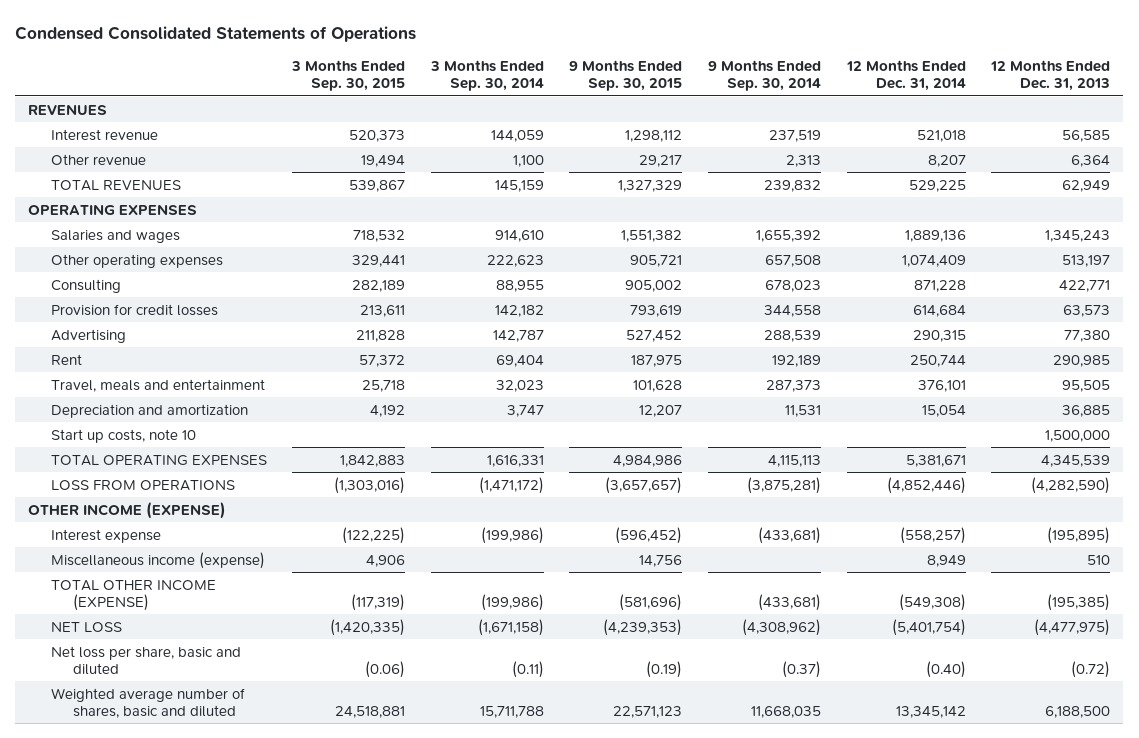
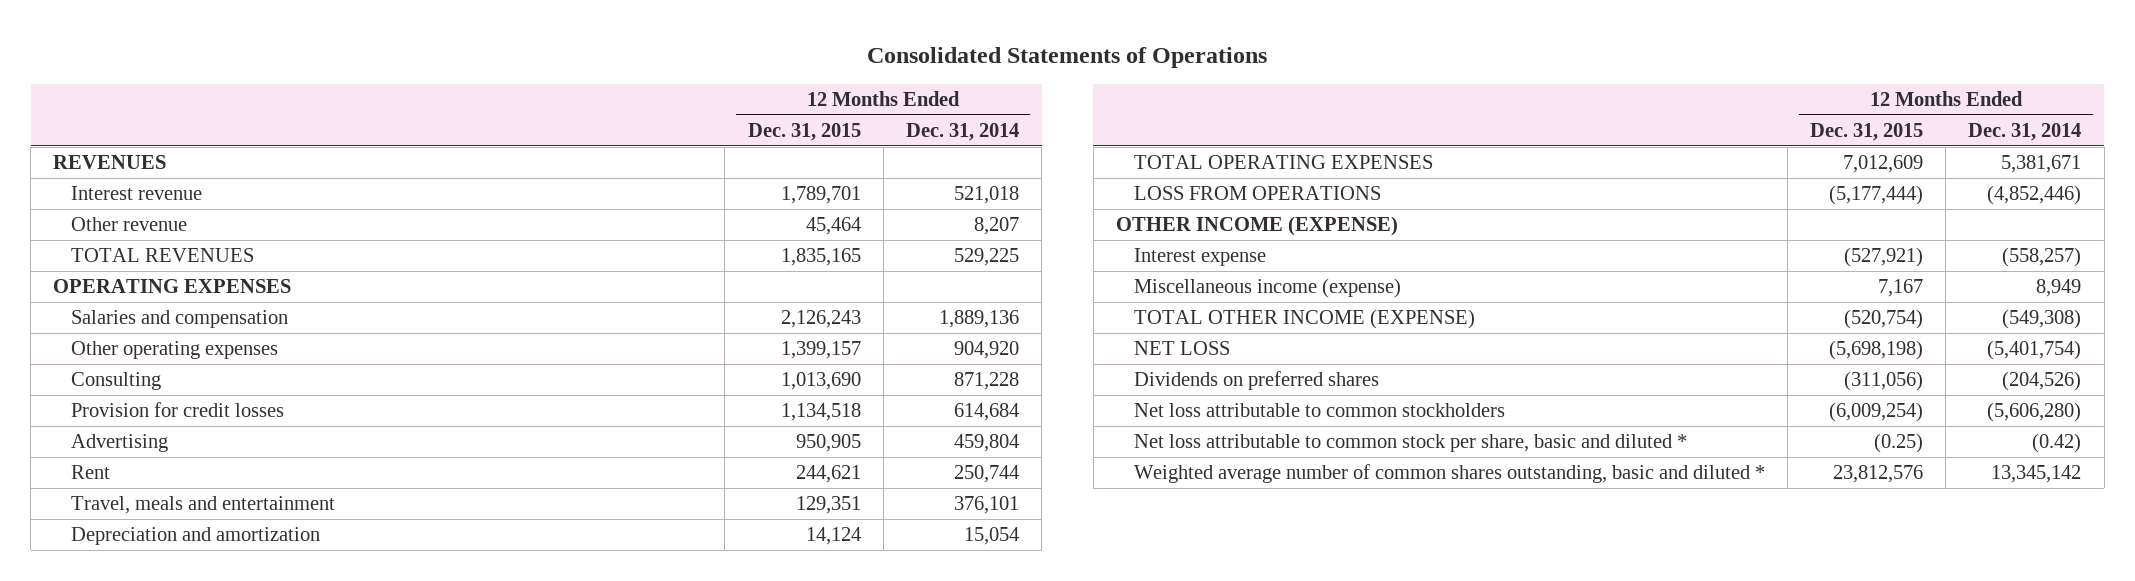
[15,25,417,42] Condensed Consolidated Statements of Operations -> [867,47,1268,69] Consolidated Statements of Operations
[291,60,406,92] 3 Months Ended Sep. 30, 2015 -> none
[429,60,544,92] 3 Months Ended Sep. 30, 2014 -> none
[569,60,683,92] 9 Months Ended Sep. 30, 2015 -> none
[708,60,822,92] 9 Months Ended Sep. 30, 2014 -> none
[990,60,1111,92] 12 Months Ended Dec. 31, 2013 -> none
none -> [747,123,861,142] Dec. 31, 2015
[50,229,180,243] Salaries and wages -> [71,310,289,329] Salaries and compensation
[901,254,966,267] 1,074,409 -> [953,341,1019,360] 904,920
[912,329,966,342] 290,315 -> [953,434,1019,453] 459,804
[50,428,196,443] Start up costs, note 10 -> none
none -> [1133,371,1379,391] Dividends on preferred shares
none -> [1133,403,1505,418] Net loss attributable to common stockholders
[50,645,241,675] Net loss per share, basic and diluted -> [1133,434,1687,453] Net loss attributable to common stock per share, basic and diluted *
[925,660,966,678] (0.40) -> [2032,433,2082,454] (0.42)
[50,687,245,718] Weighted average number of shares, basic and diluted -> [1133,464,1765,484] Weighted average number of common shares outstanding, basic and diluted *

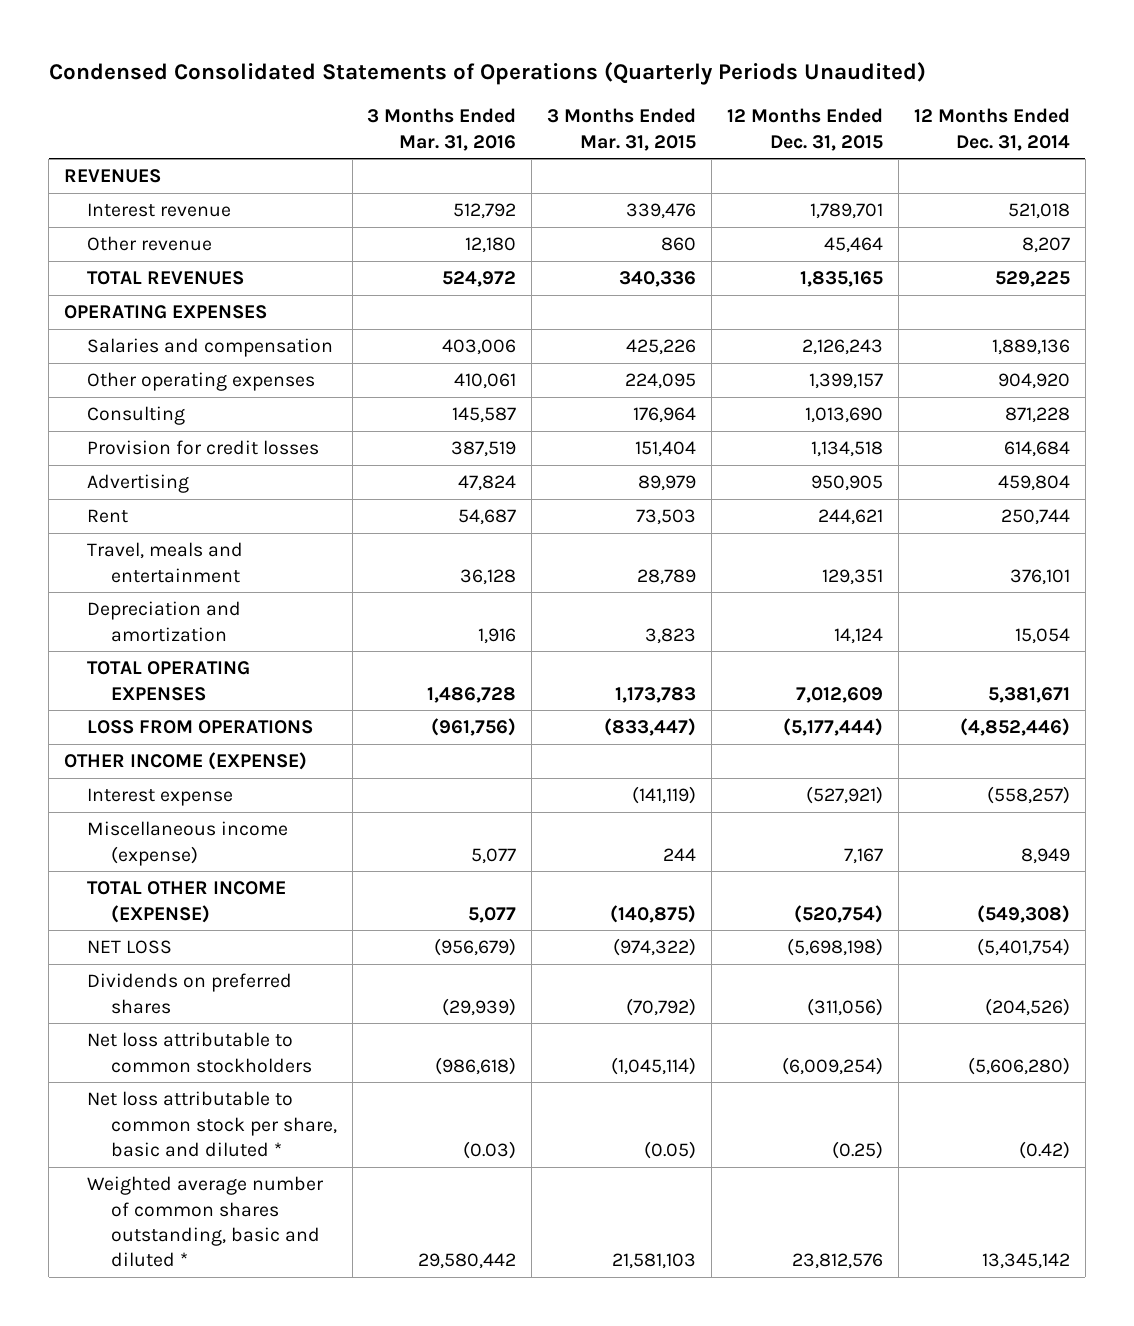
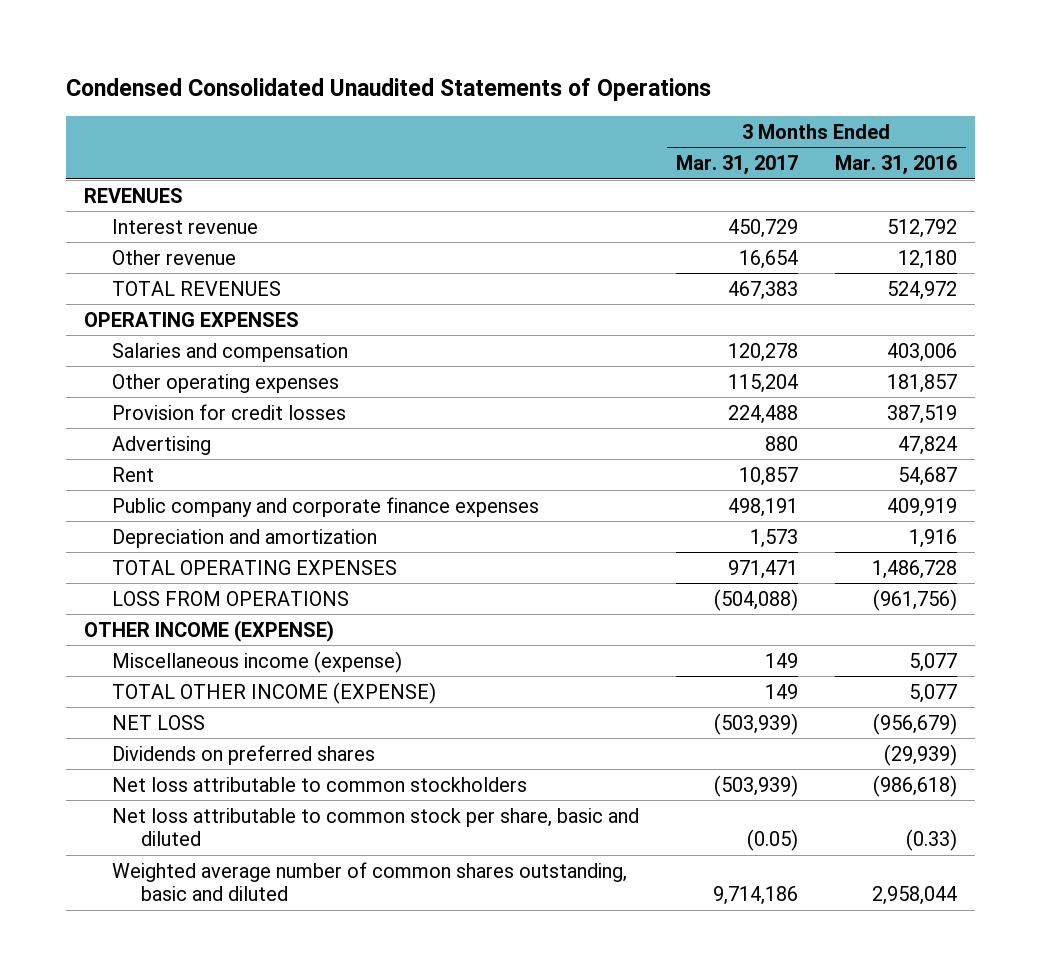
[48,62,926,86] Condensed Consolidated Statements of Operations (Quarterly Periods Unaudited) -> [65,78,711,102] Condensed Consolidated Unaudited Statements of Operations
[547,108,697,151] 3 Months Ended Mar. 31, 2015 -> none
[727,108,884,151] 12 Months Ended Dec. 31, 2015 -> none
[913,108,1070,151] 12 Months Ended Dec. 31, 2014 -> none
none -> [676,155,799,176] Mar. 31, 2017
[87,406,186,426] Consulting -> none
[454,373,517,390] 410,061 -> [886,373,957,393] 181,857
[87,542,244,583] Travel, meals and entertainment -> none
none -> [112,496,540,517] Public company and corporate finance expenses
[87,788,234,807] Interest expense -> none
[87,1091,337,1158] Net loss attributable to common stock per share, basic and diluted * -> [112,807,640,847] Net loss attributable to common stock per share, basic and diluted
[463,1141,517,1160] (0.03) -> [905,829,957,852] (0.33)
[87,1176,325,1268] Weighted average number of common shares outstanding, basic and diluted * -> [112,861,628,902] Weighted average number of common shares outstanding, basic and diluted
[418,1253,517,1270] 29,580,442 -> [871,886,957,906] 2,958,044

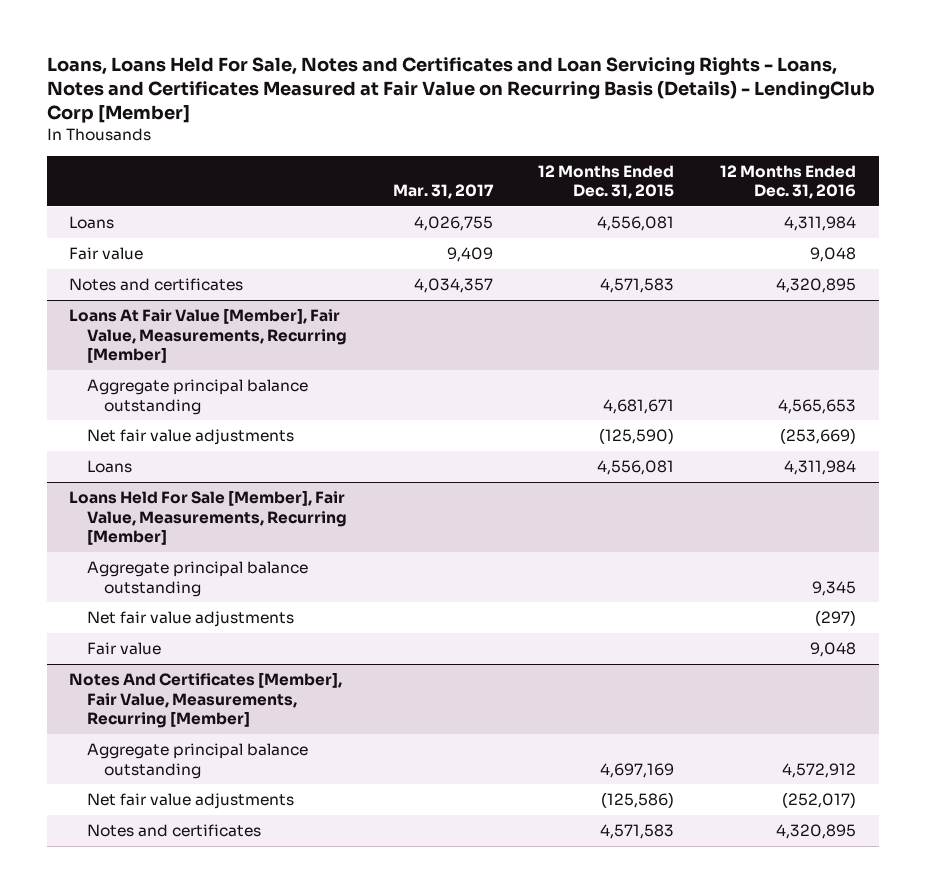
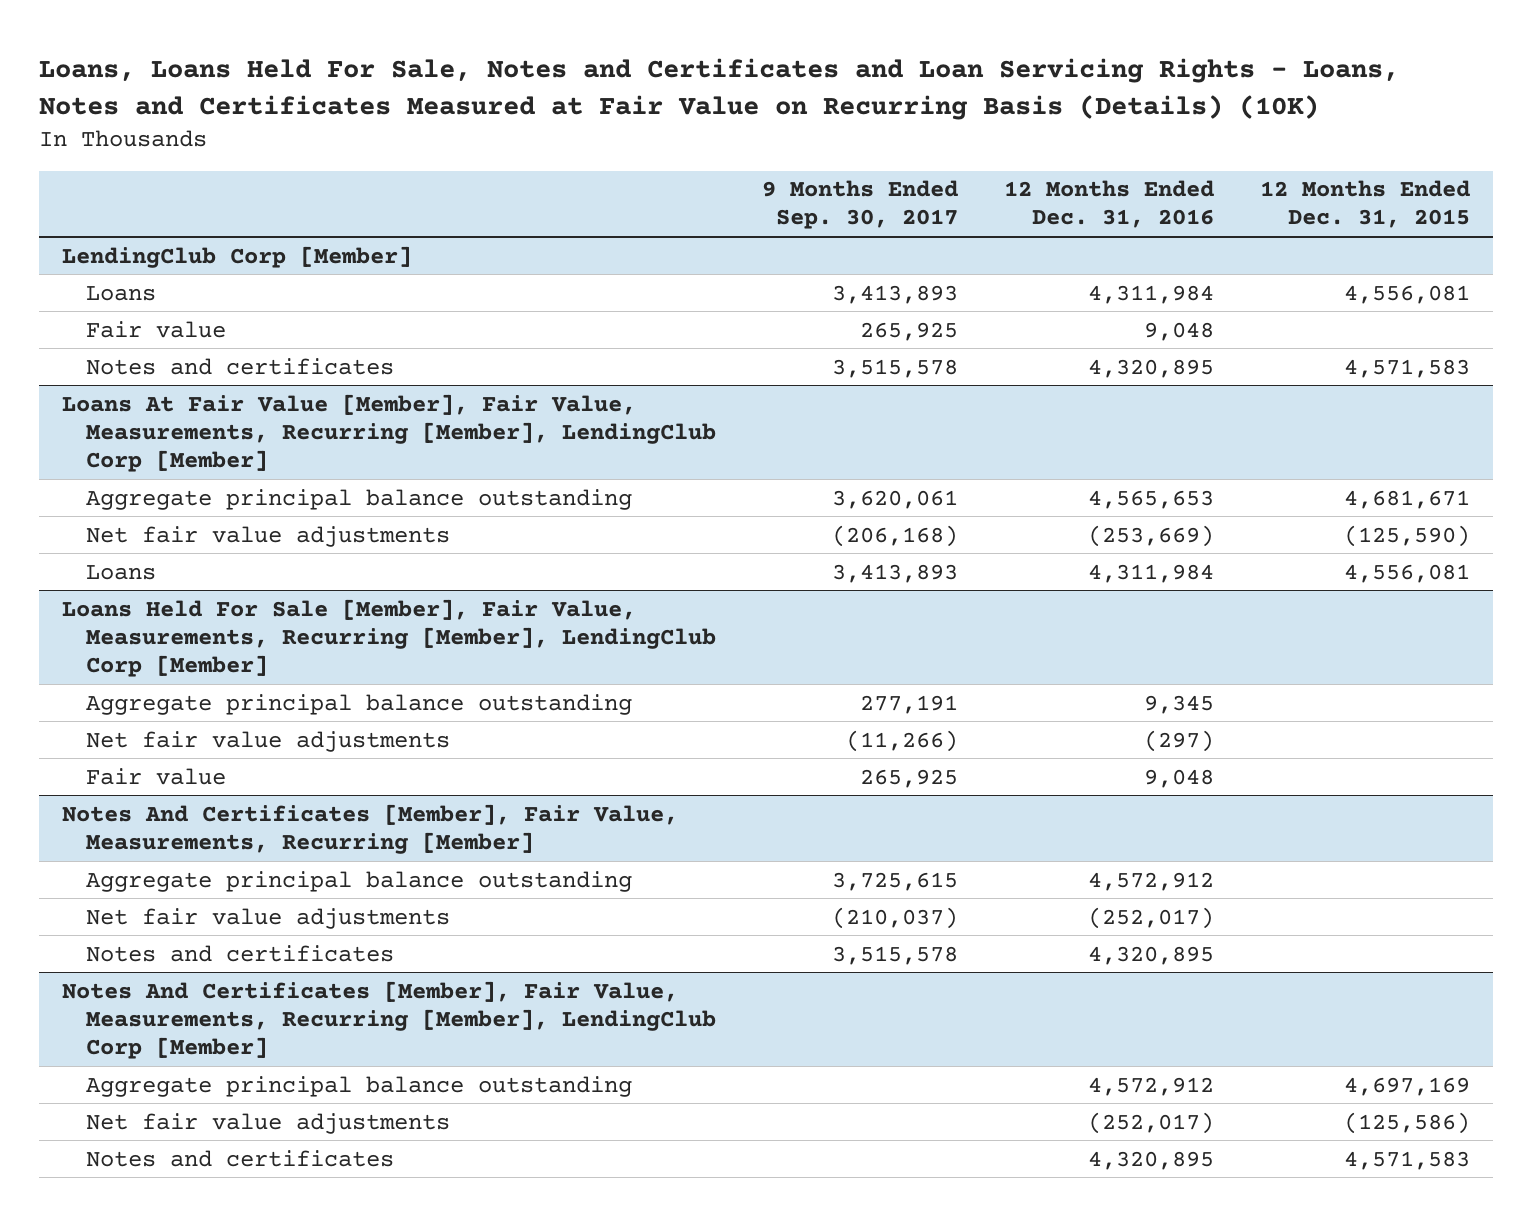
[46,56,875,124] Loans, Loans Held For Sale, Notes and Certificates and Loan Servicing Rights - Loans, Notes and Certificates Measured at Fair Value on Recurring Basis (Details) - LendingClub Corp [Member] -> [39,57,1400,121] Loans, Loans Held For Sale, Notes and Certificates and Loan Servicing Rights - Loans, Notes and Certificates Measured at Fair Value on Recurring Basis (Details) (10K)
[392,184,494,200] Mar. 31, 2017 -> none
none -> [761,180,958,230] 9 Months Ended Sep. 30, 2017
none -> [62,245,413,268] LendingClub Corp [Member]
[69,307,347,364] Loans At Fair Value [Member], Fair Value, Measurements, Recurring [Member] -> [62,393,716,473] Loans At Fair Value [Member], Fair Value, Measurements, Recurring [Member], LendingClub Corp [Member]
[69,489,347,546] Loans Held For Sale [Member], Fair Value, Measurements, Recurring [Member] -> [62,598,716,678] Loans Held For Sale [Member], Fair Value, Measurements, Recurring [Member], LendingClub Corp [Member]
none -> [85,870,632,892] Aggregate principal balance outstanding
none -> [85,907,450,929] Net fair value adjustments
none -> [85,944,394,962] Notes and certificates
none -> [62,980,716,1060] Notes And Certificates [Member], Fair Value, Measurements, Recurring [Member], LendingClub Corp [Member]

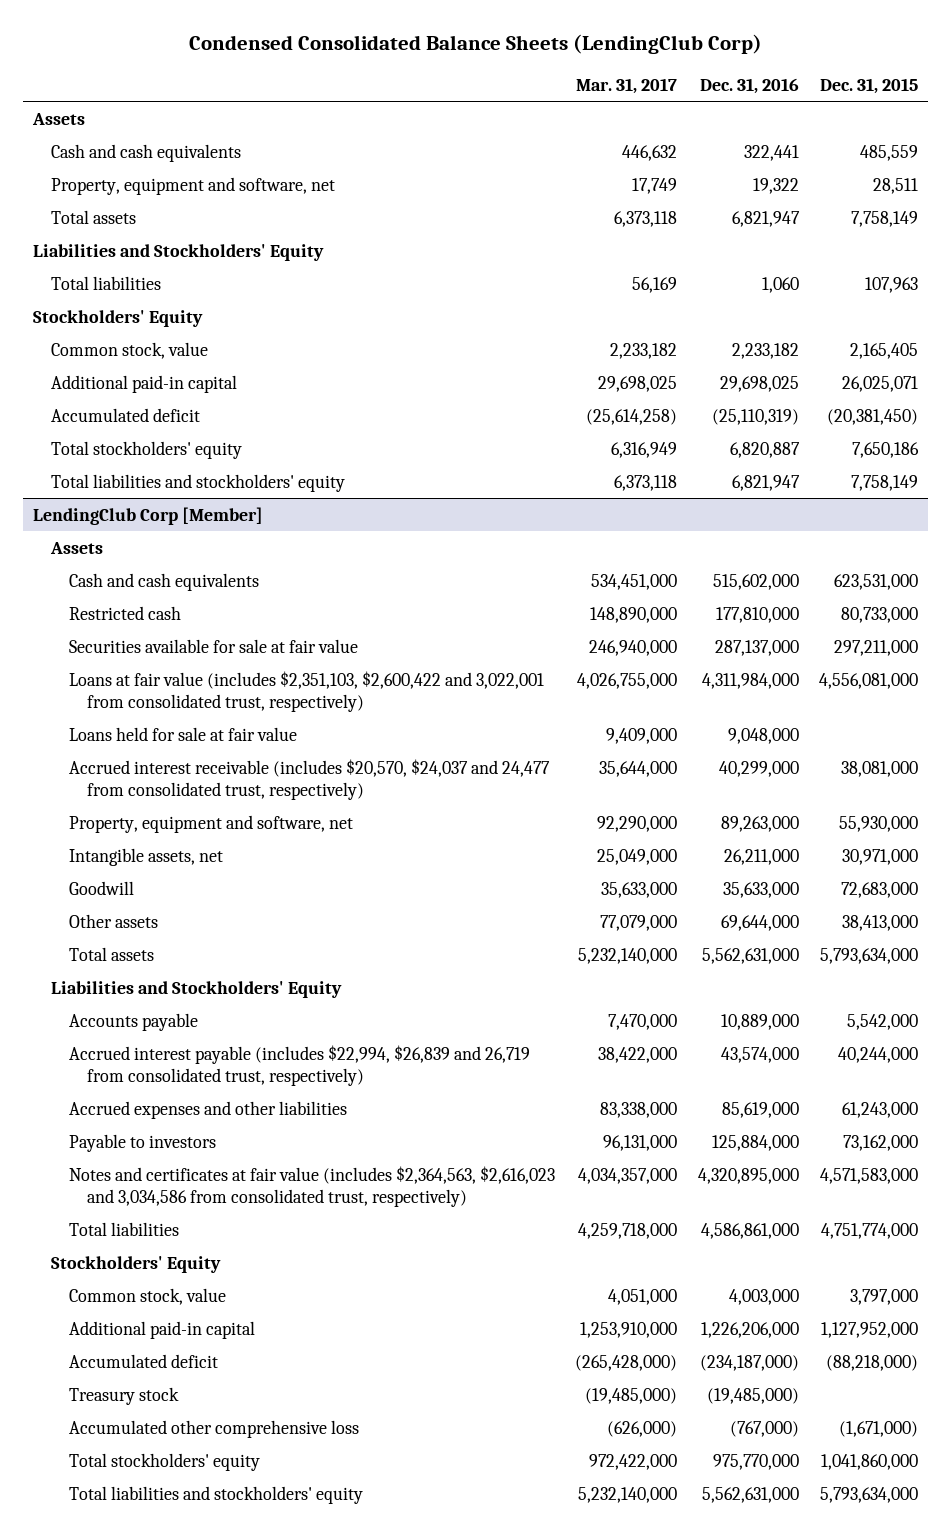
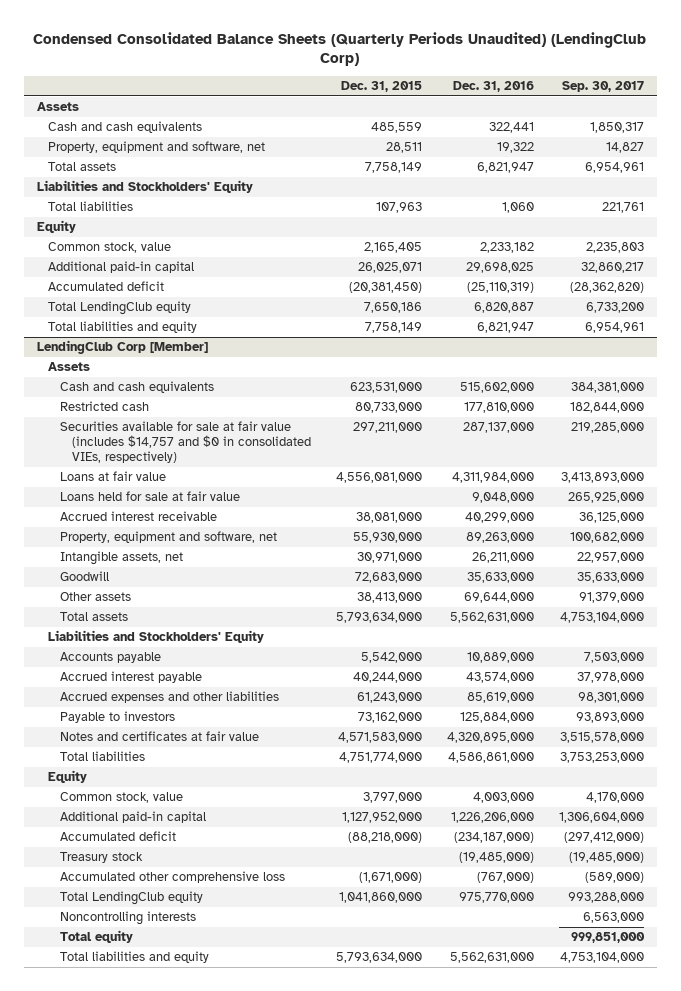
[188,34,762,55] Condensed Consolidated Balance Sheets (LendingClub Corp) -> [33,31,647,67] Condensed Consolidated Balance Sheets (Quarterly Periods Unaudited) (LendingClub Corp)
[576,77,678,94] Mar. 31, 2017 -> none
none -> [562,80,645,92] Sep. 30, 2017
[33,309,204,327] Stockholders' Equity -> [36,220,76,234] Equity
[50,440,242,459] Total stockholders' equity -> [48,301,192,316] Total LendingClub equity
[50,473,345,492] Total liabilities and stockholders' equity -> [48,321,198,334] Total liabilities and equity
[68,638,358,653] Securities available for sale at fair value -> [60,421,311,464] Securities available for sale at fair value (includes $14,757 and $0 in consolidated VIEs, respectively)
[68,670,544,712] Loans at fair value (includes $2,351,103, $2,600,422 and 3,022,001 from consolidated trust, respectively) -> [60,471,167,482] Loans at fair value
[68,758,550,800] Accrued interest receivable (includes $20,570, $24,037 and 24,477 from consolidated trust, respectively) -> [60,511,218,522] Accrued interest receivable
[68,1044,530,1086] Accrued interest payable (includes $22,994, $26,839 and 26,719 from consolidated trust, respectively) -> [60,671,203,684] Accrued interest payable
[68,1165,555,1207] Notes and certificates at fair value (includes $2,364,563, $2,616,023 and 3,034,586 from consolidated trust, respectively) -> [60,731,260,742] Notes and certificates at fair value
[50,1255,221,1273] Stockholders' Equity -> [48,770,88,784] Equity
[68,1452,260,1471] Total stockholders' equity -> [60,891,204,906] Total LendingClub equity
none -> [60,911,197,926] Noncontrolling interests
none -> [60,930,134,944] Total equity
[68,1485,363,1504] Total liabilities and stockholders' equity -> [60,951,210,964] Total liabilities and equity

